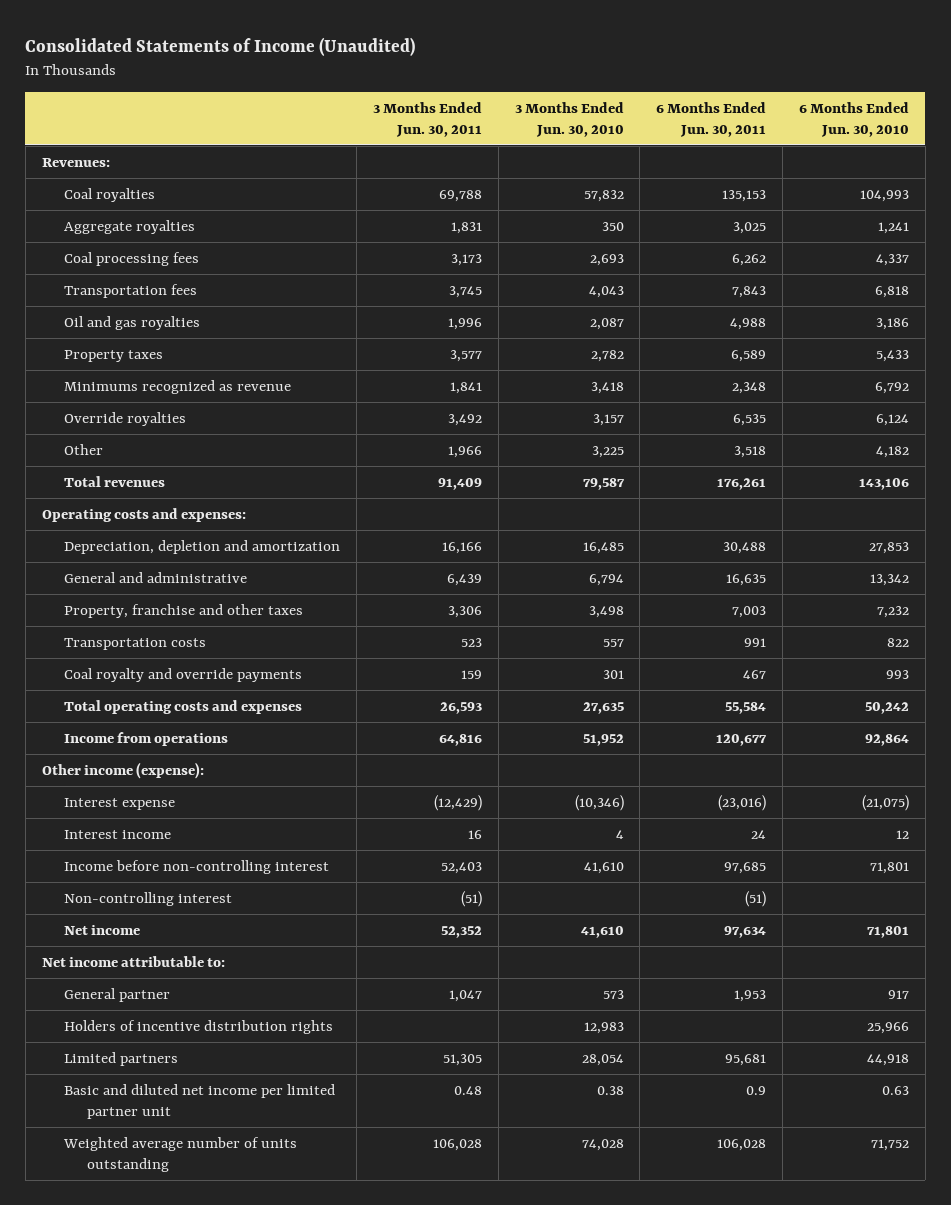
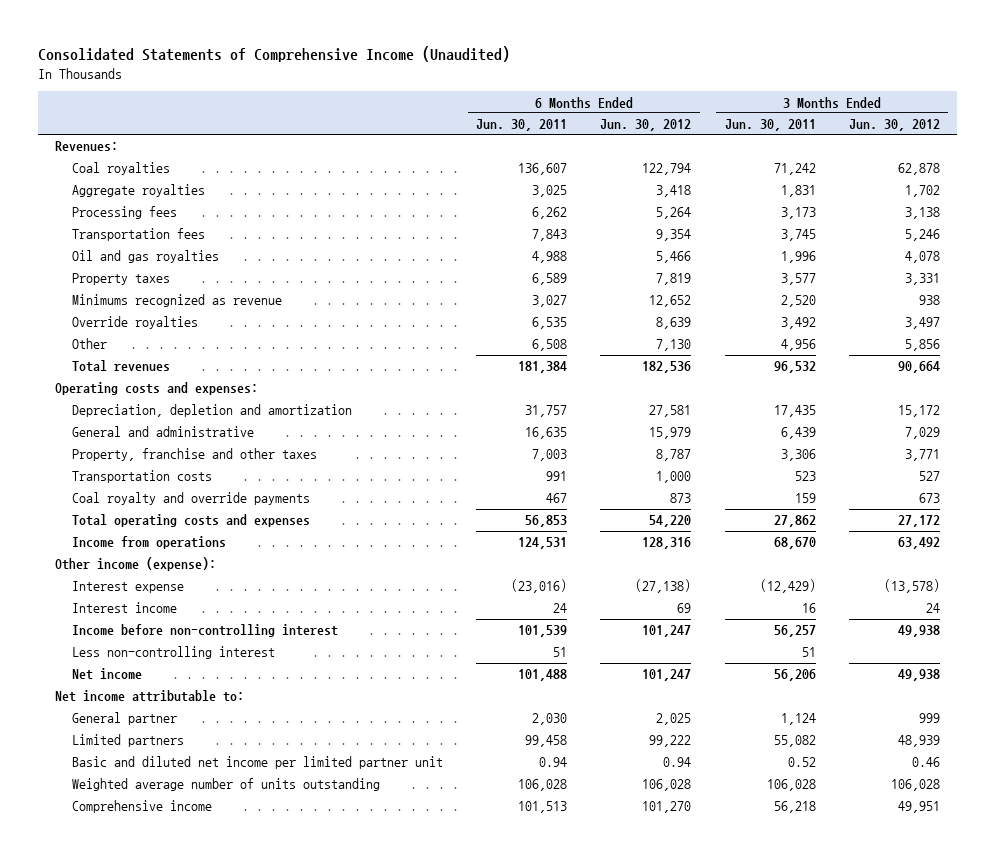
[25,36,416,56] Consolidated Statements of Income (Unaudited) -> [38,46,511,63] Consolidated Statements of Comprehensive Income (Unaudited)
[514,101,624,137] 3 Months Ended Jun. 30, 2010 -> none
[798,101,909,137] 6 Months Ended Jun. 30, 2010 -> none
none -> [600,119,692,132] Jun. 30, 2012
none -> [849,119,941,132] Jun. 30, 2012
[438,189,482,202] 69,788 -> [773,163,816,176] 71,242
[722,189,767,202] 135,153 -> [517,163,567,176] 136,607
[64,251,200,266] Coal processing fees -> [71,206,177,220] Processing fees
[449,381,482,394] 1,841 -> [780,295,816,308] 2,520
[732,381,767,394] 2,348 -> [531,295,567,308] 3,027
[447,445,482,458] 1,966 -> [780,339,816,352] 4,956
[734,445,767,458] 3,518 -> [531,339,567,352] 6,508
[437,477,482,490] 91,409 -> [773,361,816,374] 96,532
[717,477,767,490] 176,261 -> [517,361,567,374] 181,384
[441,541,482,554] 16,166 -> [773,405,816,418] 17,435
[723,541,767,554] 30,488 -> [524,405,567,418] 31,757
[439,701,482,714] 26,593 -> [773,515,816,528] 27,862
[725,701,767,714] 55,584 -> [524,515,567,528] 56,853
[438,733,482,746] 64,816 -> [773,537,816,550] 68,670
[716,733,768,746] 120,677 -> [517,537,567,550] 124,531
[440,861,482,874] 52,403 -> [773,625,816,638] 56,257
[724,861,767,874] 97,685 -> [517,625,567,638] 101,539
[64,891,233,906] Non-controlling interest -> [71,646,275,660] Less non-controlling interest
[460,890,482,907] (51) -> [801,647,816,658] 51
[745,890,767,907] (51) -> [552,647,567,658] 51
[440,925,482,938] 52,352 -> [773,669,816,682] 56,206
[724,925,767,938] 97,634 -> [517,669,567,682] 101,488
[64,1019,334,1034] Holders of incentive distribution rights -> none
[448,989,482,1002] 1,047 -> [780,713,816,726] 1,124
[734,989,767,1002] 1,953 -> [531,713,567,726] 2,030
[442,1053,482,1066] 51,305 -> [773,735,816,748] 55,082
[725,1053,767,1066] 95,681 -> [524,735,567,748] 99,458
[453,1085,482,1095] 0.48 -> [787,757,816,768] 0.52
[746,1085,767,1095] 0.9 -> [538,757,567,768] 0.94
none -> [71,800,212,814] Comprehensive income

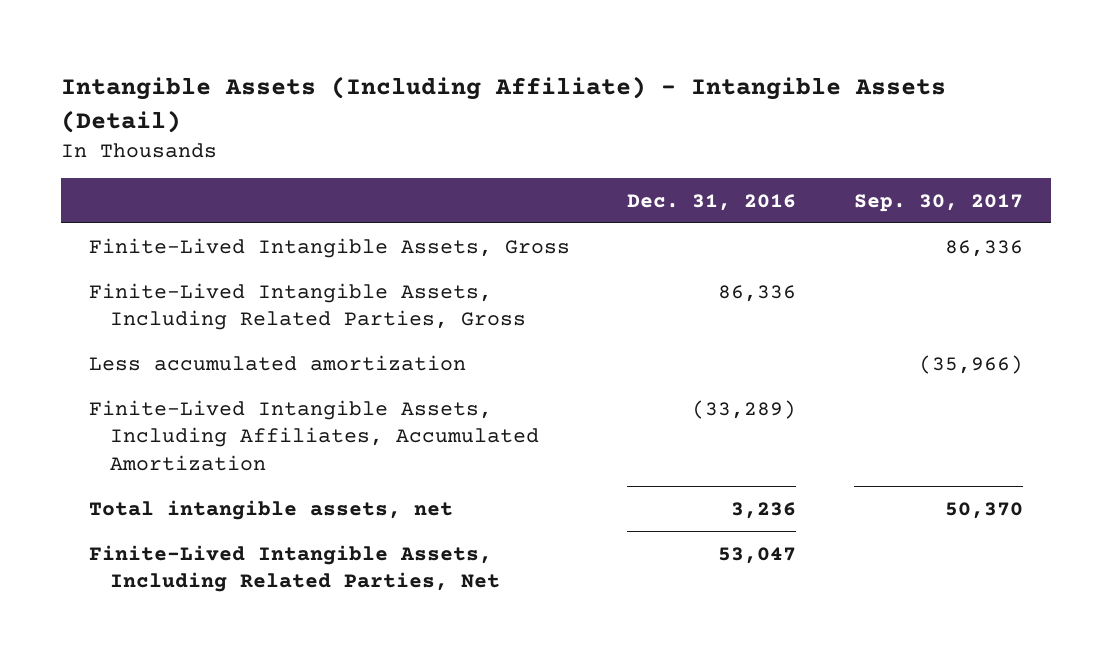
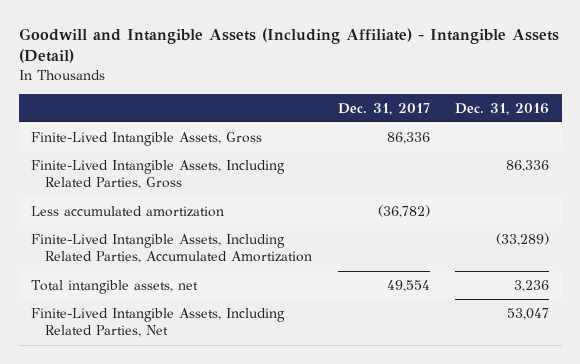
[60,76,946,133] Intangible Assets (Including Affiliate) - Intangible Assets (Detail) -> [18,28,559,64] Goodwill and Intangible Assets (Including Affiliate) - Intangible Assets (Detail)
[853,193,1023,212] Sep. 30, 2017 -> none
none -> [337,102,430,115] Dec. 31, 2017
[89,399,540,471] Finite-Lived Intangible Assets, Including Affiliates, Accumulated Amortization -> [31,233,313,264] Finite-Lived Intangible Assets, Including Related Parties, Accumulated Amortization

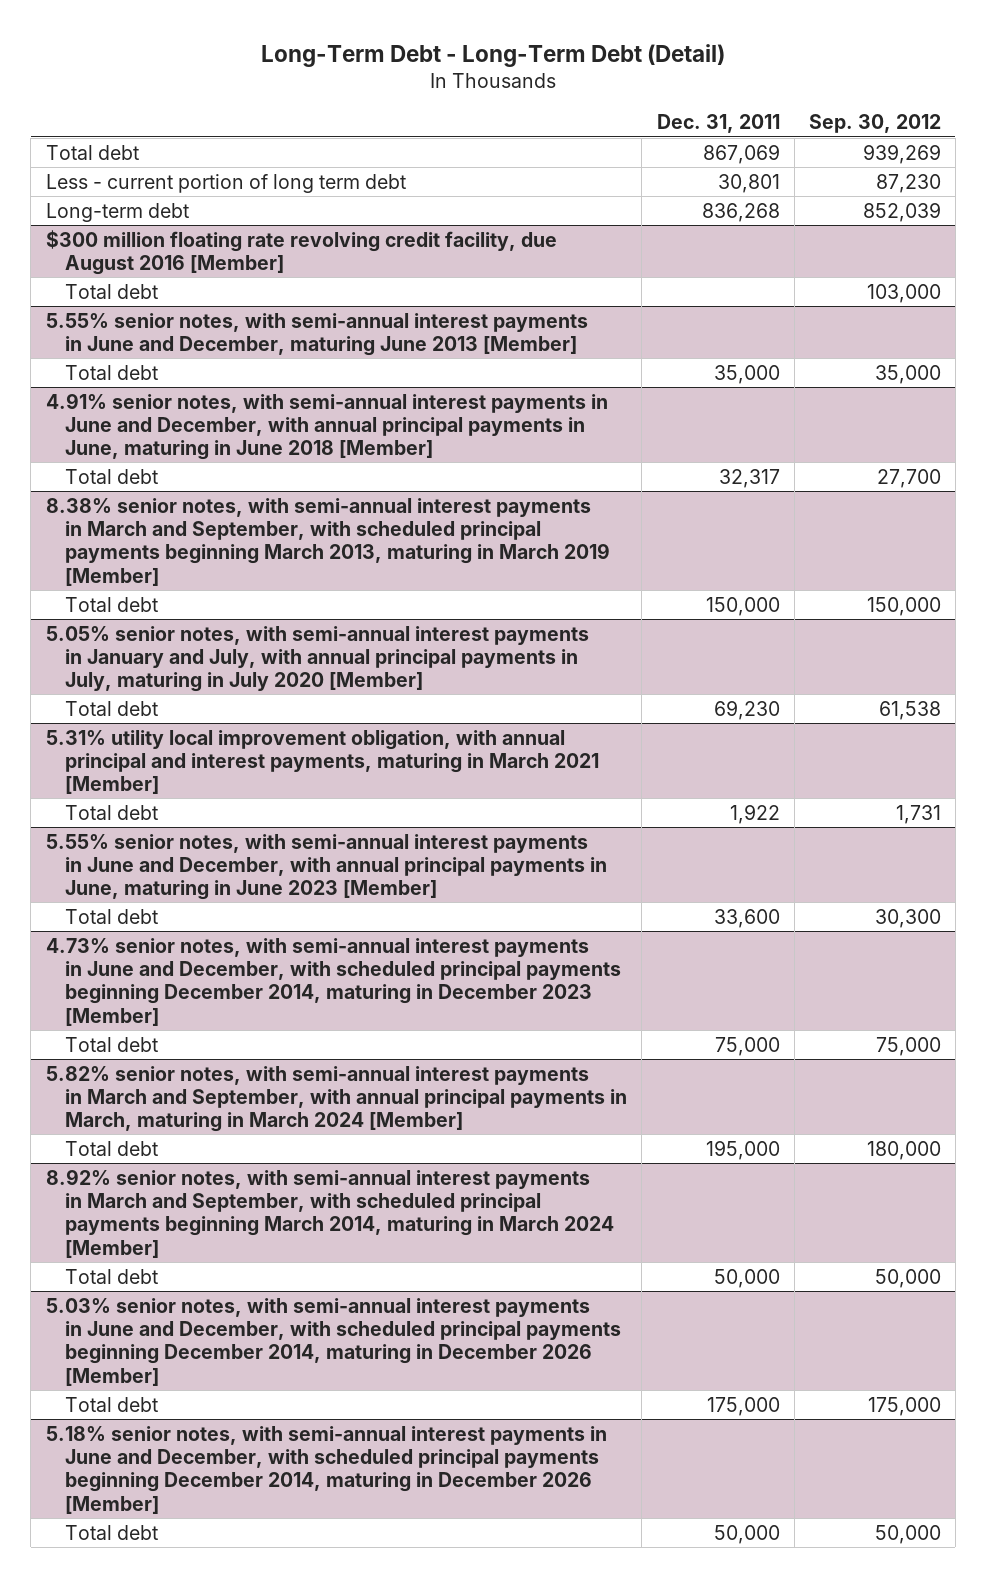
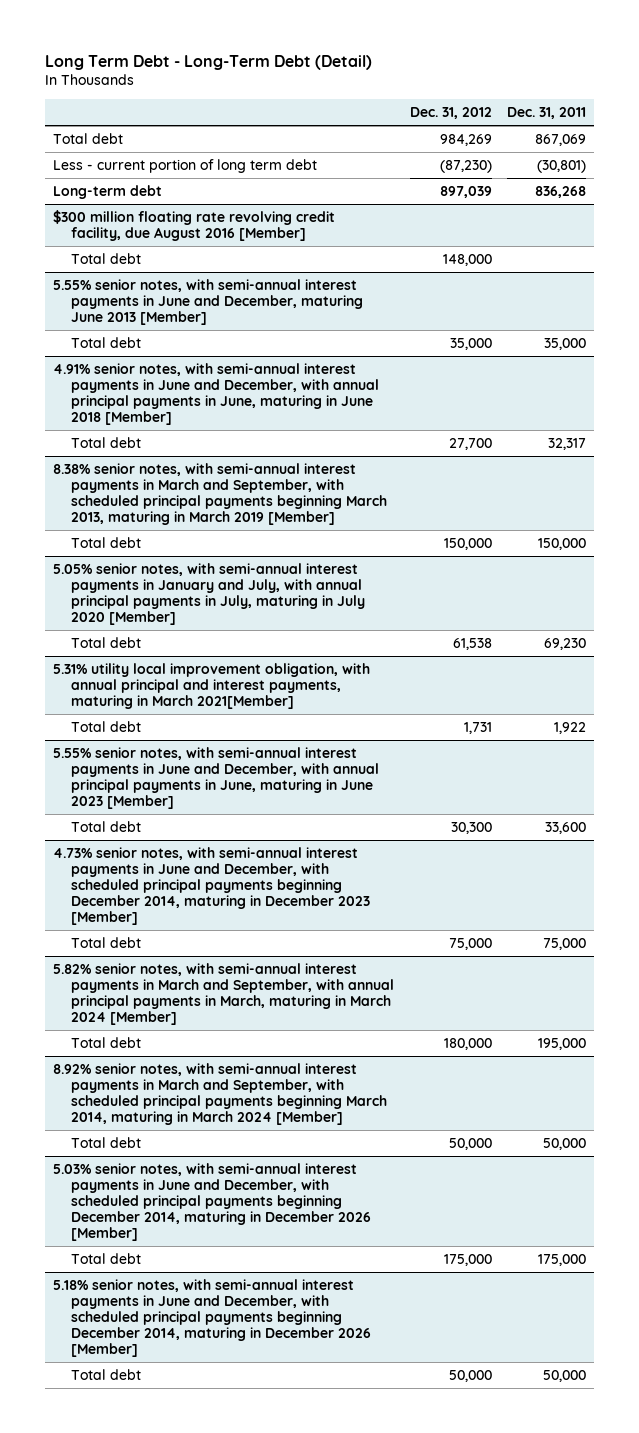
[261,43,726,67] Long-Term Debt - Long-Term Debt (Detail) -> [45,54,373,70] Long Term Debt - Long-Term Debt (Detail)
[808,114,941,134] Sep. 30, 2012 -> none
none -> [409,107,492,120] Dec. 31, 2012
[717,173,780,193] 30,801 -> [537,159,587,173] (30,801)
[45,729,600,795] 5.31% utility local improvement obligation, with annual principal and interest payments, maturing in March 2021 [Member] -> [53,662,371,709] 5.31% utility local improvement obligation, with annual principal and interest payments, maturing in March 2021[Member]

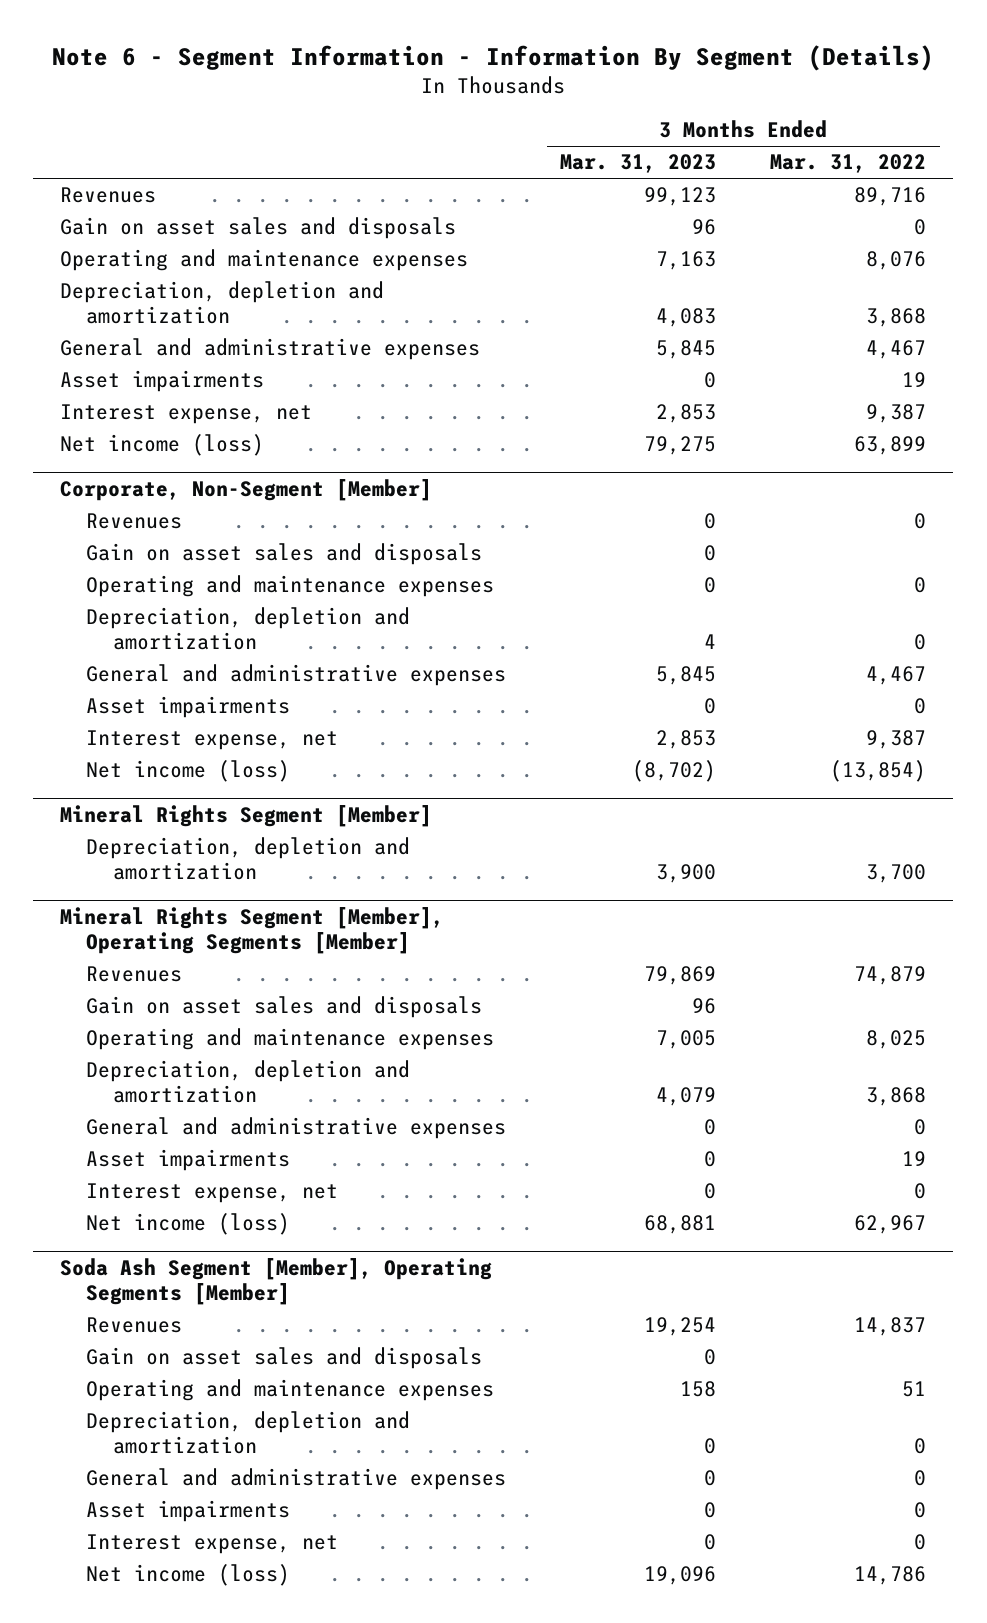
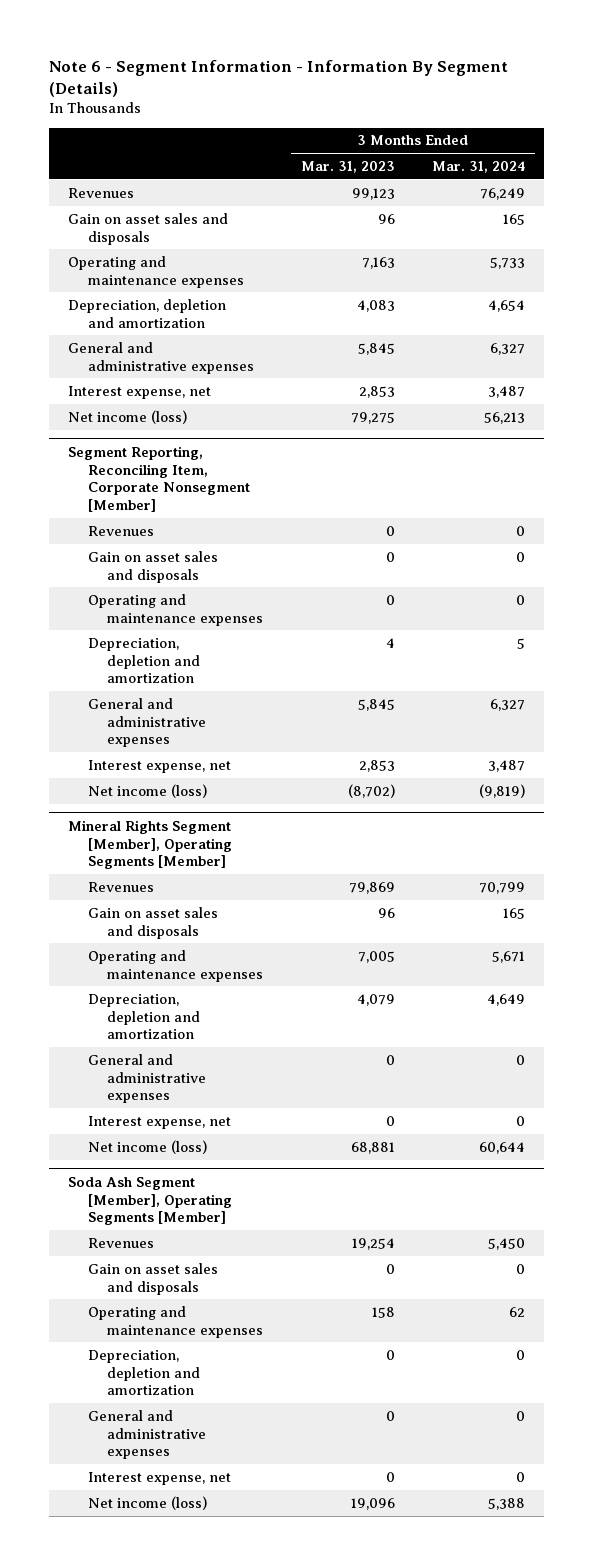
[770,154,927,174] Mar. 31, 2022 -> none
none -> [432,160,526,173] Mar. 31, 2024
[60,370,265,393] Asset impairments -> none
[60,478,433,501] Corporate, Non-Segment [Member] -> [68,445,250,513] Segment Reporting, Reconciling Item, Corporate Nonsegment [Member]
[86,696,291,719] Asset impairments -> none
[60,804,433,827] Mineral Rights Segment [Member] -> none
[86,837,411,881] Depreciation, depletion and amortization -> none
[86,1149,291,1172] Asset impairments -> none
[86,1500,291,1523] Asset impairments -> none

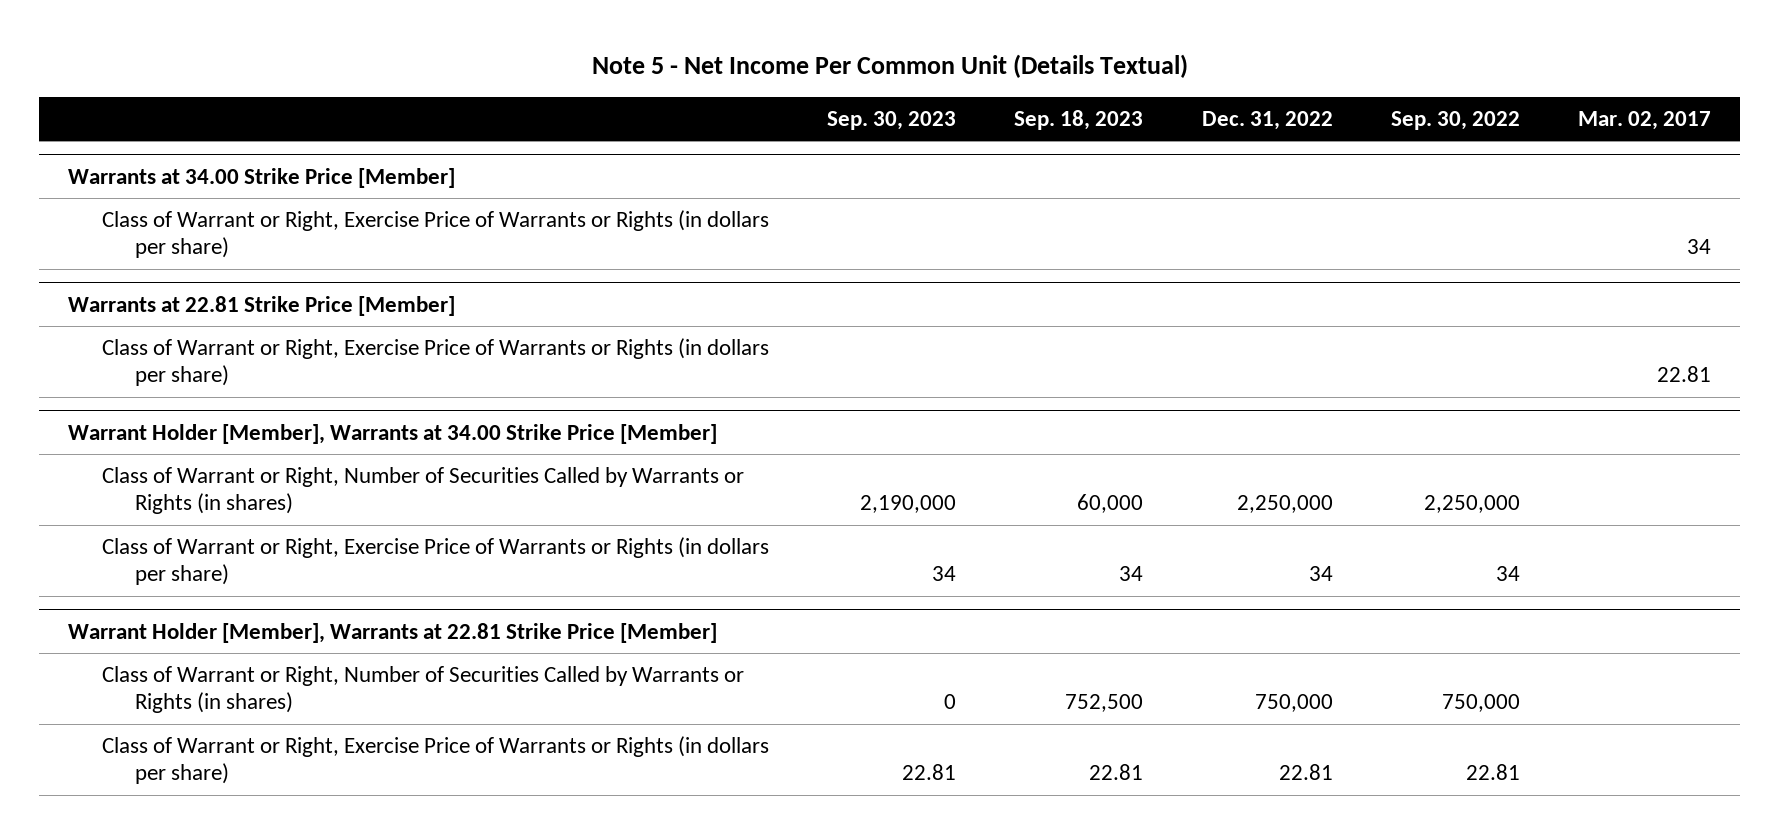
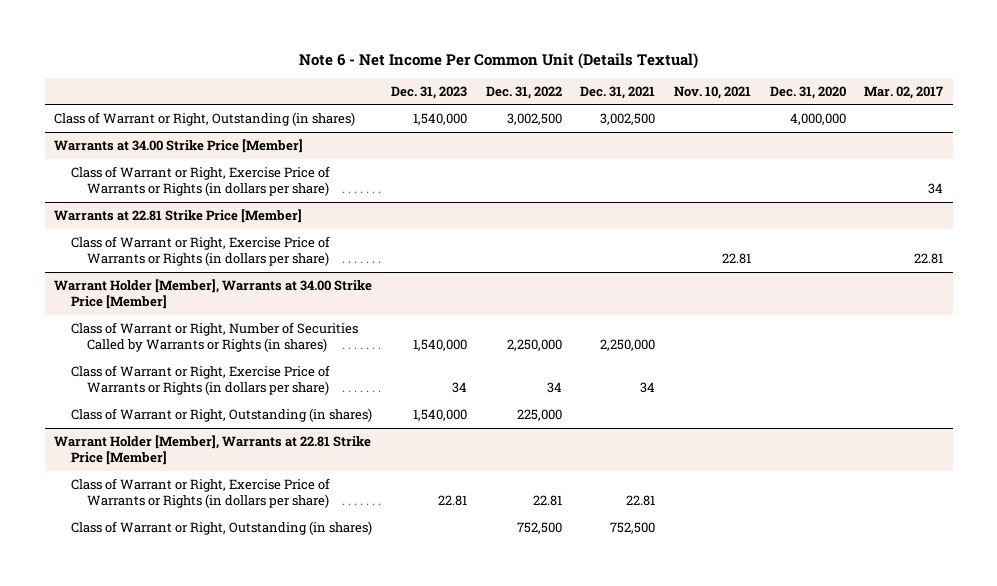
[591,54,1188,79] Note 5 - Net Income Per Common Unit (Details Textual) -> [298,52,698,69] Note 6 - Net Income Per Common Unit (Details Textual)
[826,110,956,130] Sep. 30, 2023 -> none
[1014,109,1144,130] Sep. 18, 2023 -> none
[1390,110,1520,130] Sep. 30, 2022 -> none
none -> [390,85,467,99] Dec. 31, 2023
none -> [580,85,656,99] Dec. 31, 2021
none -> [673,85,751,99] Nov. 10, 2021
none -> [769,85,846,99] Dec. 31, 2020
none -> [54,111,356,126] Class of Warrant or Right, Outstanding (in shares)
none -> [70,407,372,422] Class of Warrant or Right, Outstanding (in shares)
[101,666,744,714] Class of Warrant or Right, Number of Securities Called by Warrants or Rights (in shares) -> none
none -> [70,520,372,535] Class of Warrant or Right, Outstanding (in shares)

